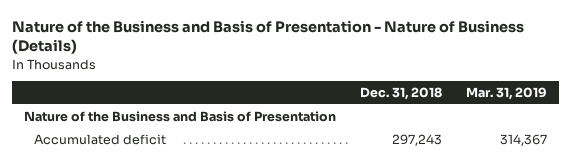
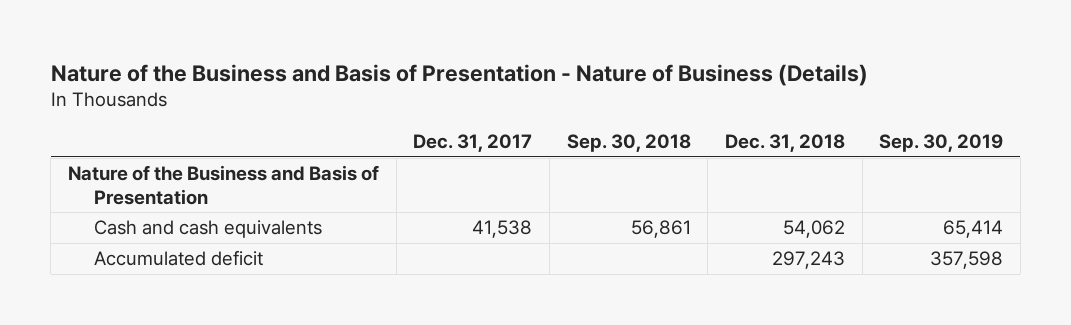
[466,87,548,101] Mar. 31, 2019 -> none
none -> [413,133,533,152] Dec. 31, 2017
none -> [566,133,691,152] Sep. 30, 2018
none -> [879,133,1004,152] Sep. 30, 2019
none -> [93,220,322,239] Cash and cash equivalents

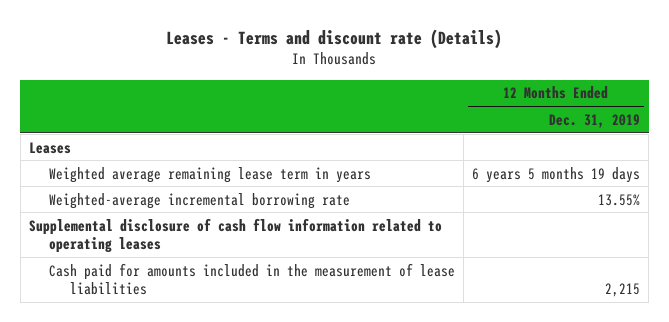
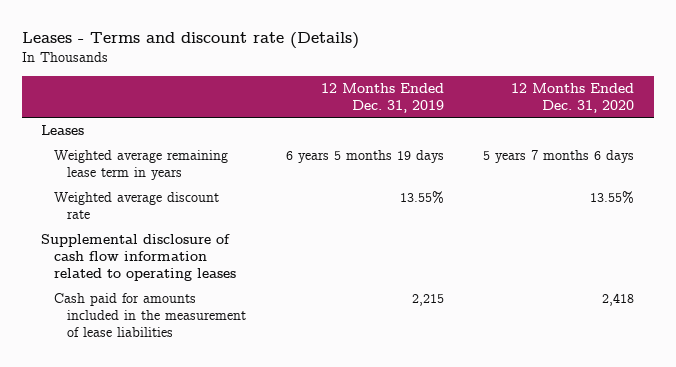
none -> [511,82,635,113] 12 Months Ended Dec. 31, 2020
[49,192,351,209] Weighted-average incremental borrowing rate -> [54,192,220,220] Weighted average discount rate

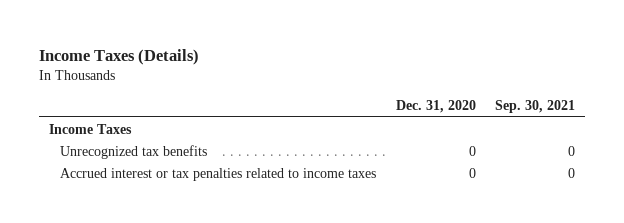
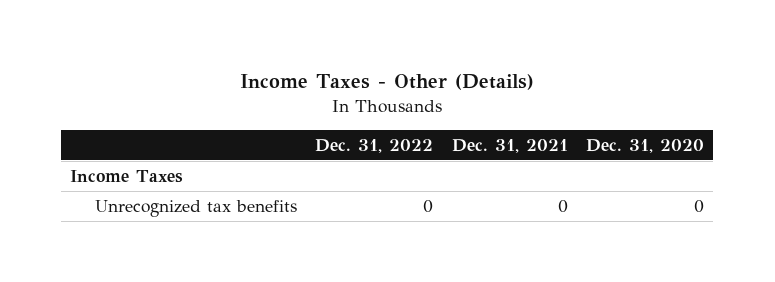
[39,49,200,66] Income Taxes (Details) -> [240,74,535,91] Income Taxes - Other (Details)
[495,100,576,114] Sep. 30, 2021 -> none
none -> [315,138,434,153] Dec. 31, 2022
none -> [451,138,568,153] Dec. 31, 2021
[60,167,377,181] Accrued interest or tax penalties related to income taxes -> none

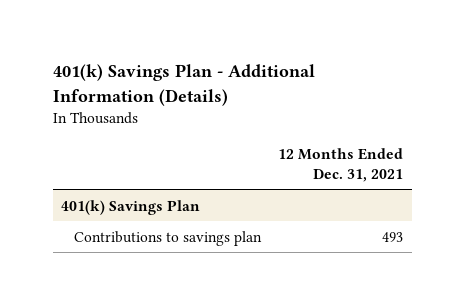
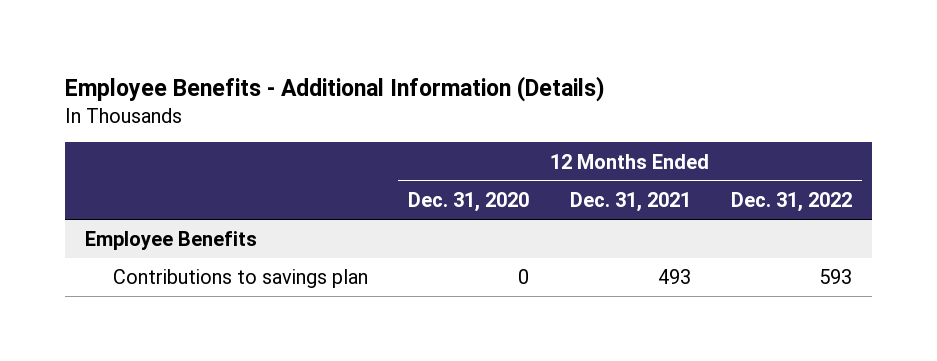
[52,64,315,106] 401(k) Savings Plan - Additional Information (Details) -> [65,75,606,102] Employee Benefits - Additional Information (Details)
none -> [408,192,530,213] Dec. 31, 2020
none -> [730,192,852,213] Dec. 31, 2022
[61,199,201,215] 401(k) Savings Plan -> [85,231,258,251] Employee Benefits

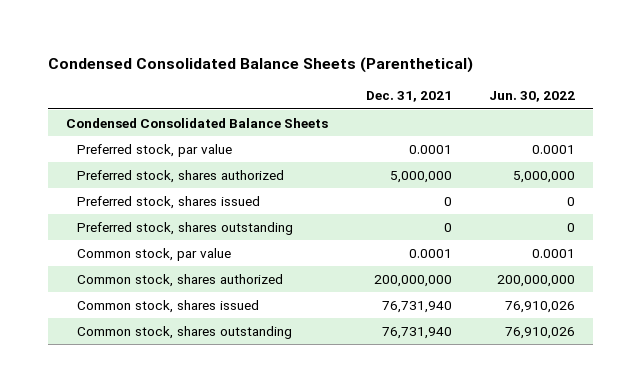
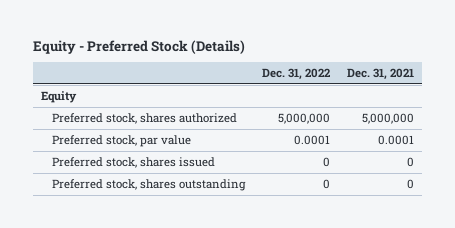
[47,56,473,73] Condensed Consolidated Balance Sheets (Parenthetical) -> [32,39,245,54] Equity - Preferred Stock (Details)
[488,91,575,103] Jun. 30, 2022 -> none
none -> [261,68,330,81] Dec. 31, 2022
[66,117,329,128] Condensed Consolidated Balance Sheets -> none
none -> [41,90,78,103] Equity
[77,143,233,157] Preferred stock, par value -> [51,134,191,147] Preferred stock, par value
[77,247,232,261] Common stock, par value -> none
[77,273,284,287] Common stock, shares authorized -> none
[77,299,260,313] Common stock, shares issued -> none
[77,325,293,339] Common stock, shares outstanding -> none

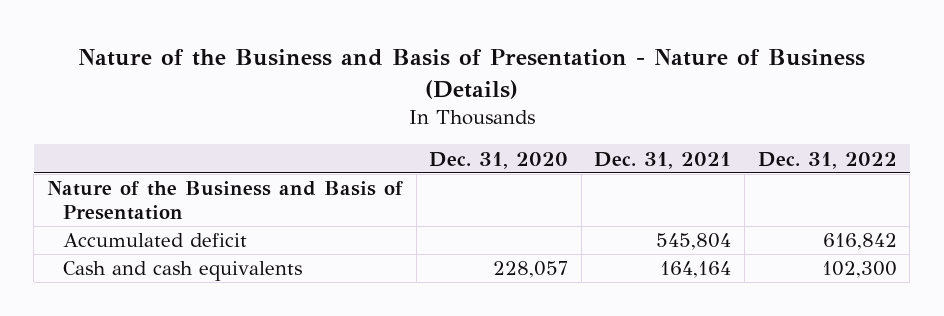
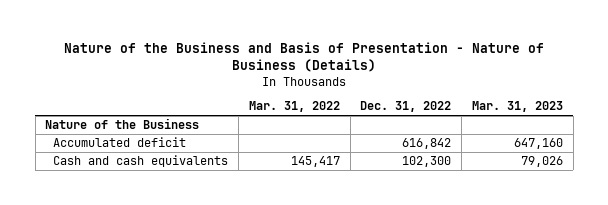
[429,151,569,169] Dec. 31, 2020 -> none
[594,151,732,169] Dec. 31, 2021 -> none
none -> [248,101,340,113] Mar. 31, 2022
none -> [471,101,563,113] Mar. 31, 2023
[46,181,403,220] Nature of the Business and Basis of Presentation -> [45,118,200,130] Nature of the Business

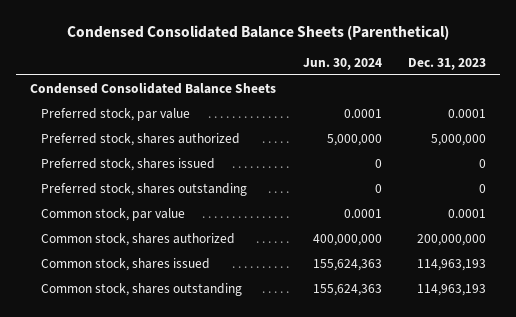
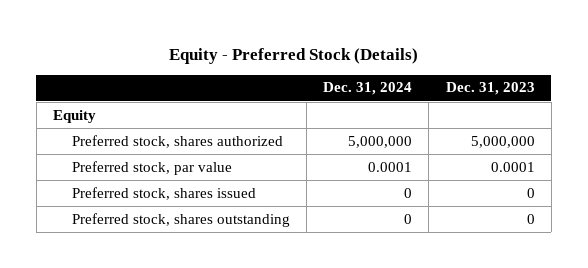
[67,24,450,40] Condensed Consolidated Balance Sheets (Parenthetical) -> [168,47,418,64] Equity - Preferred Stock (Details)
[302,58,382,71] Jun. 30, 2024 -> none
none -> [323,82,413,96] Dec. 31, 2024
[29,81,276,94] Condensed Consolidated Balance Sheets -> none
none -> [53,109,97,123] Equity
[40,107,190,121] Preferred stock, par value -> [71,160,232,175] Preferred stock, par value
[40,207,185,221] Common stock, par value -> none
[40,232,235,246] Common stock, shares authorized -> none
[40,257,210,271] Common stock, shares issued -> none
[40,282,242,296] Common stock, shares outstanding -> none

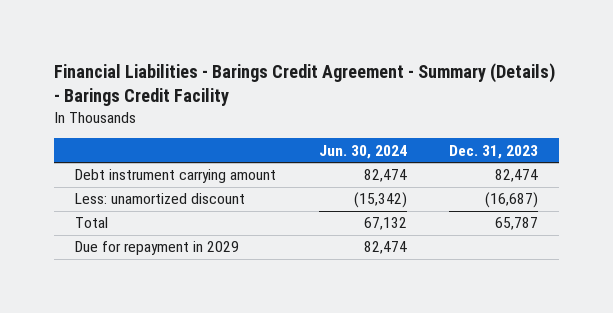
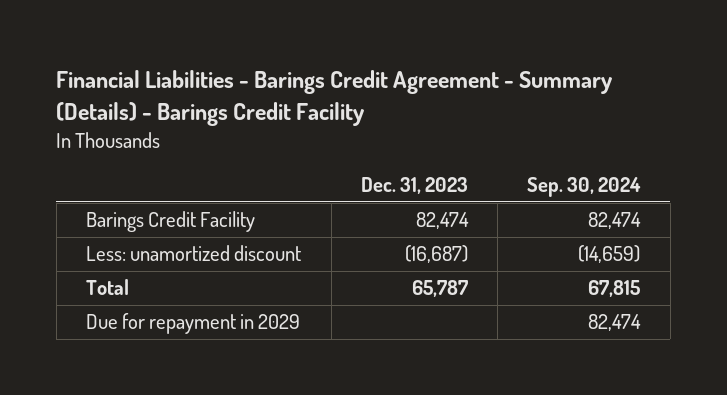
[318,144,407,159] Jun. 30, 2024 -> none
none -> [527,177,642,198] Sep. 30, 2024
[75,169,277,184] Debt instrument carrying amount -> [86,211,256,233] Barings Credit Facility

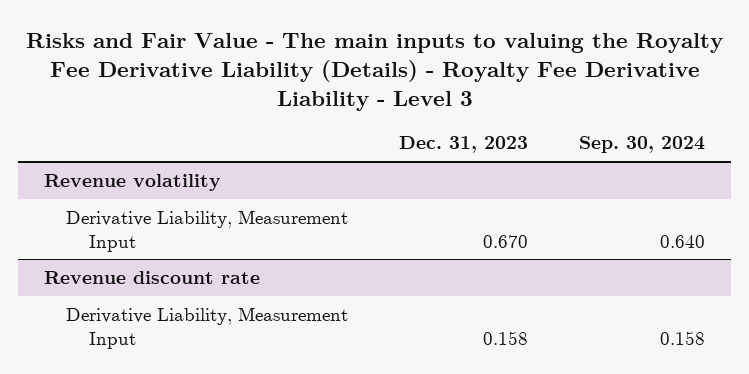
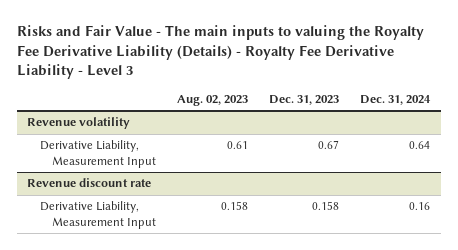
[579,136,706,154] Sep. 30, 2024 -> none
none -> [176,94,248,106] Aug. 02, 2023
none -> [360,94,432,105] Dec. 31, 2024
[483,234,529,248] 0.670 -> [318,140,340,150] 0.67

